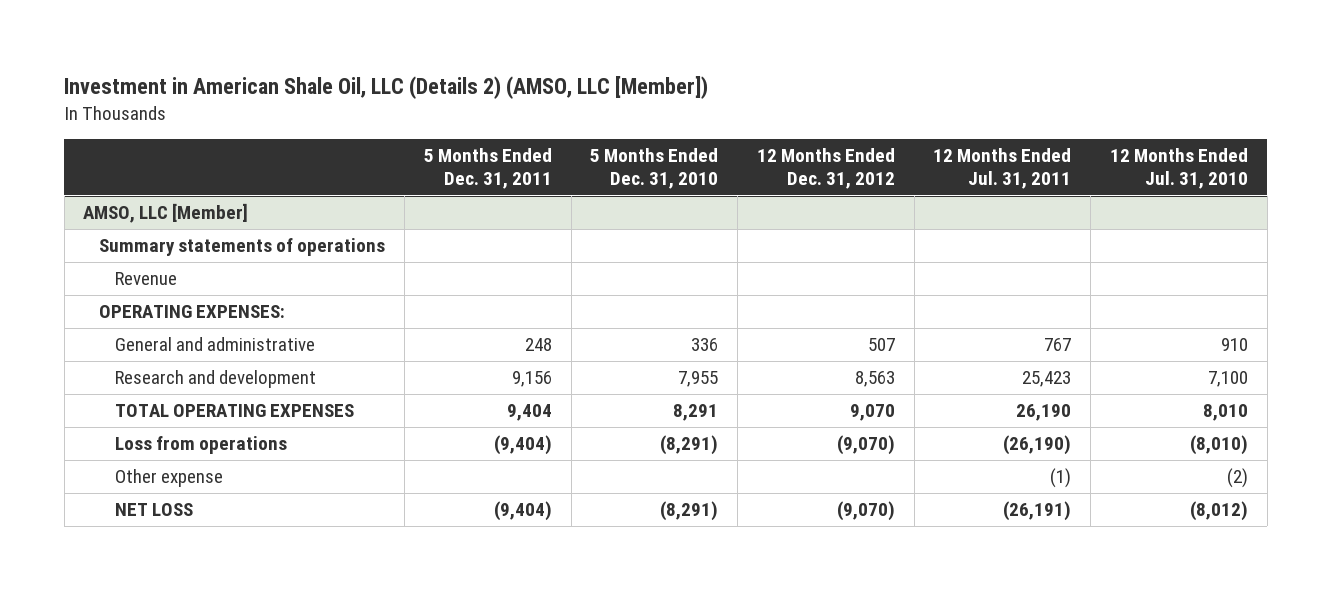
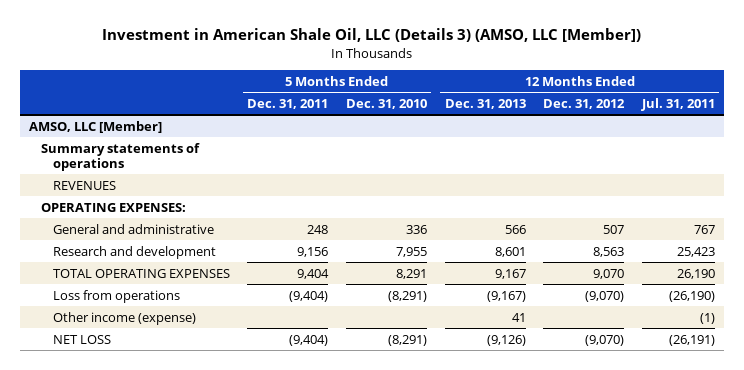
[64,75,709,99] Investment in American Shale Oil, LLC (Details 2) (AMSO, LLC [Member]) -> [102,28,642,43] Investment in American Shale Oil, LLC (Details 3) (AMSO, LLC [Member])
[1109,148,1248,190] 12 Months Ended Jul. 31, 2010 -> none
none -> [444,98,526,109] Dec. 31, 2013
[115,272,178,286] Revenue -> [52,180,116,190] REVENUES
[115,469,224,488] Other expense -> [52,311,196,325] Other income (expense)

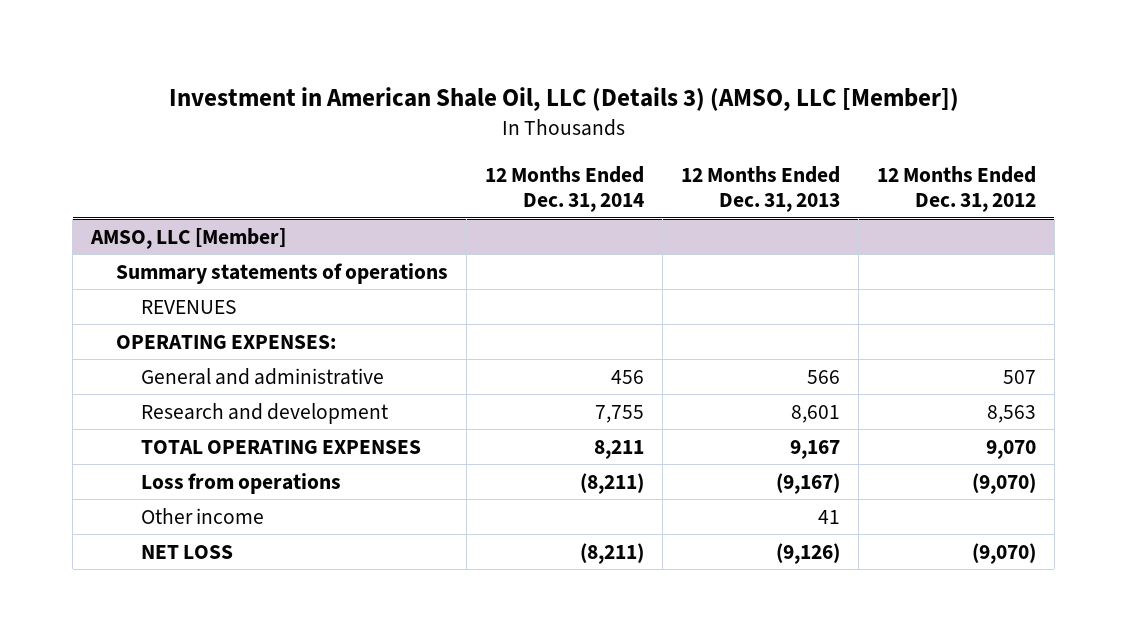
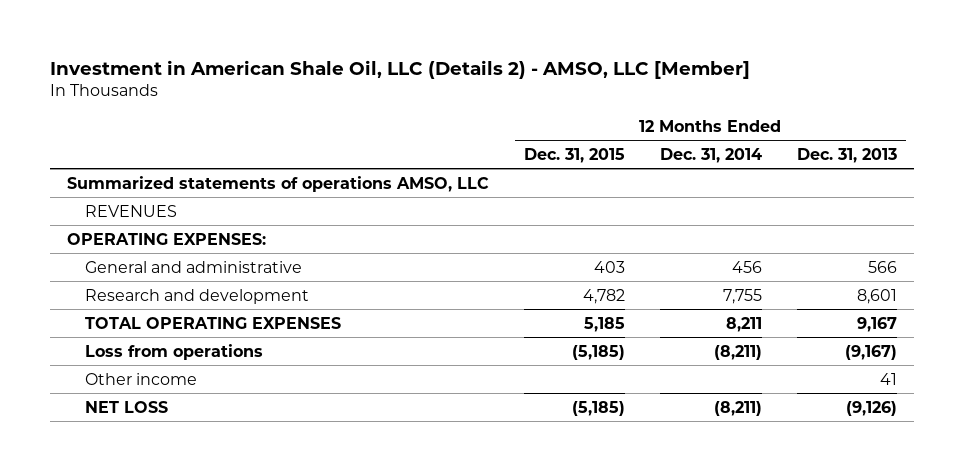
[168,87,959,112] Investment in American Shale Oil, LLC (Details 3) (AMSO, LLC [Member]) -> [49,59,750,79] Investment in American Shale Oil, LLC (Details 2) - AMSO, LLC [Member]
[876,165,1036,213] 12 Months Ended Dec. 31, 2012 -> none
none -> [524,147,626,163] Dec. 31, 2015
[90,227,287,249] AMSO, LLC [Member] -> none
[115,262,448,284] Summary statements of operations -> [67,175,490,192] Summarized statements of operations AMSO, LLC

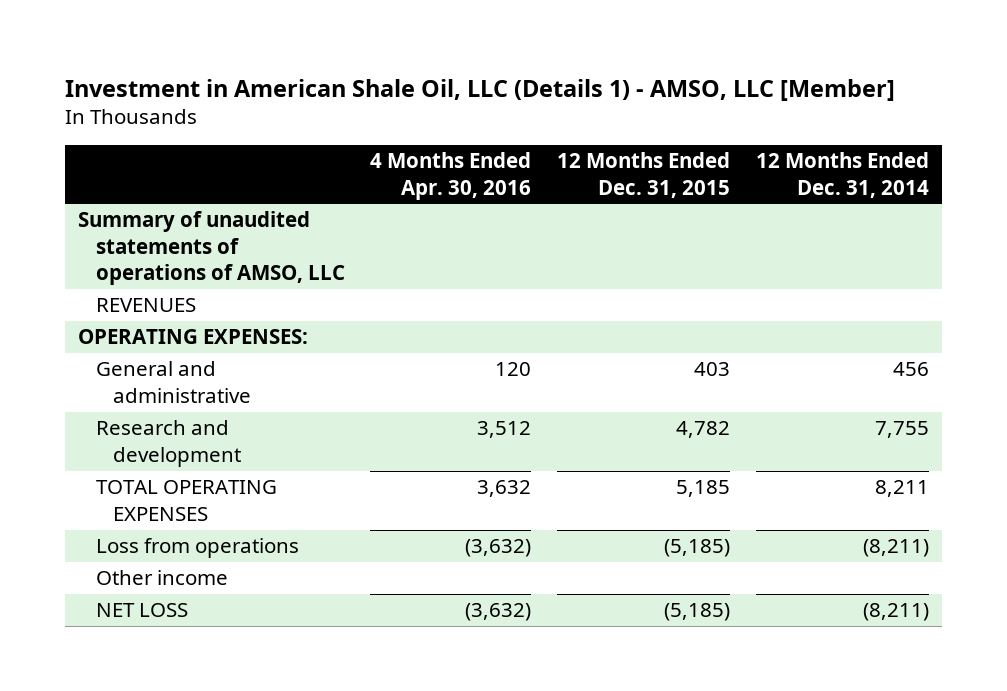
[49,59,750,79] Investment in American Shale Oil, LLC (Details 2) - AMSO, LLC [Member] -> [65,78,896,101] Investment in American Shale Oil, LLC (Details 1) - AMSO, LLC [Member]
[796,147,897,163] Dec. 31, 2013 -> none
none -> [370,152,532,200] 4 Months Ended Apr. 30, 2016
[67,175,490,192] Summarized statements of operations AMSO, LLC -> [78,211,345,286] Summary of unaudited statements of operations of AMSO, LLC

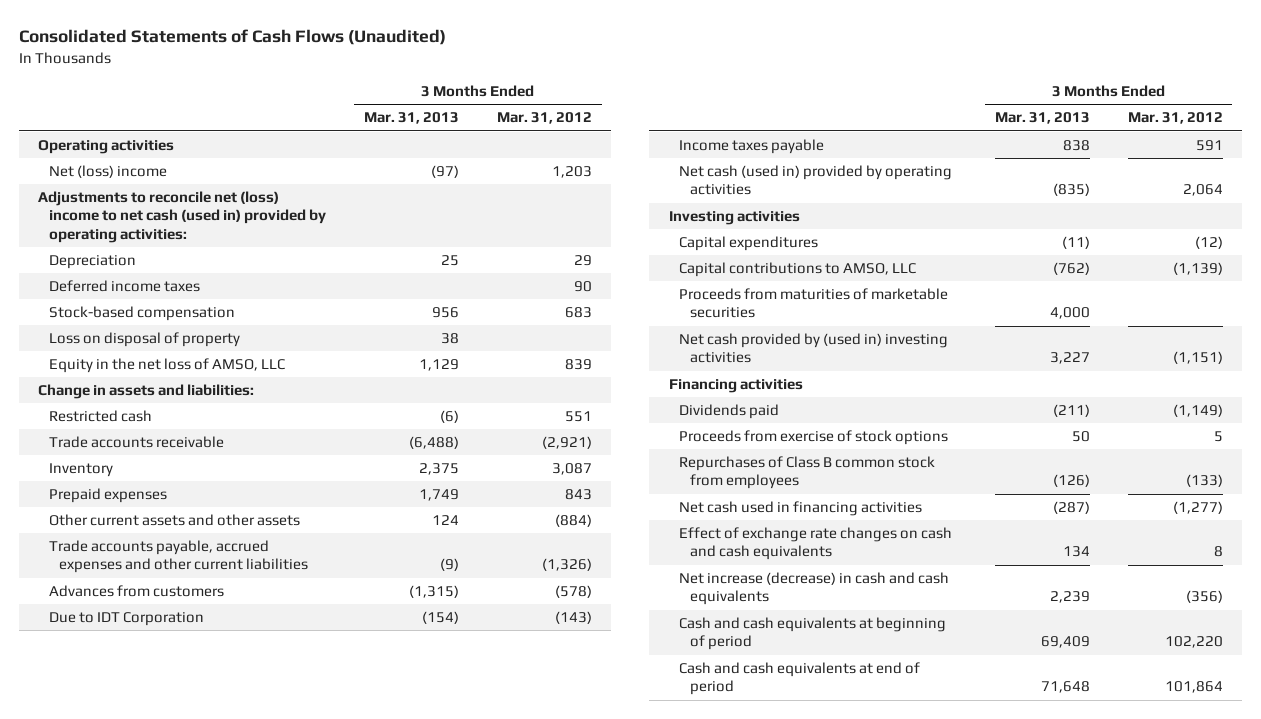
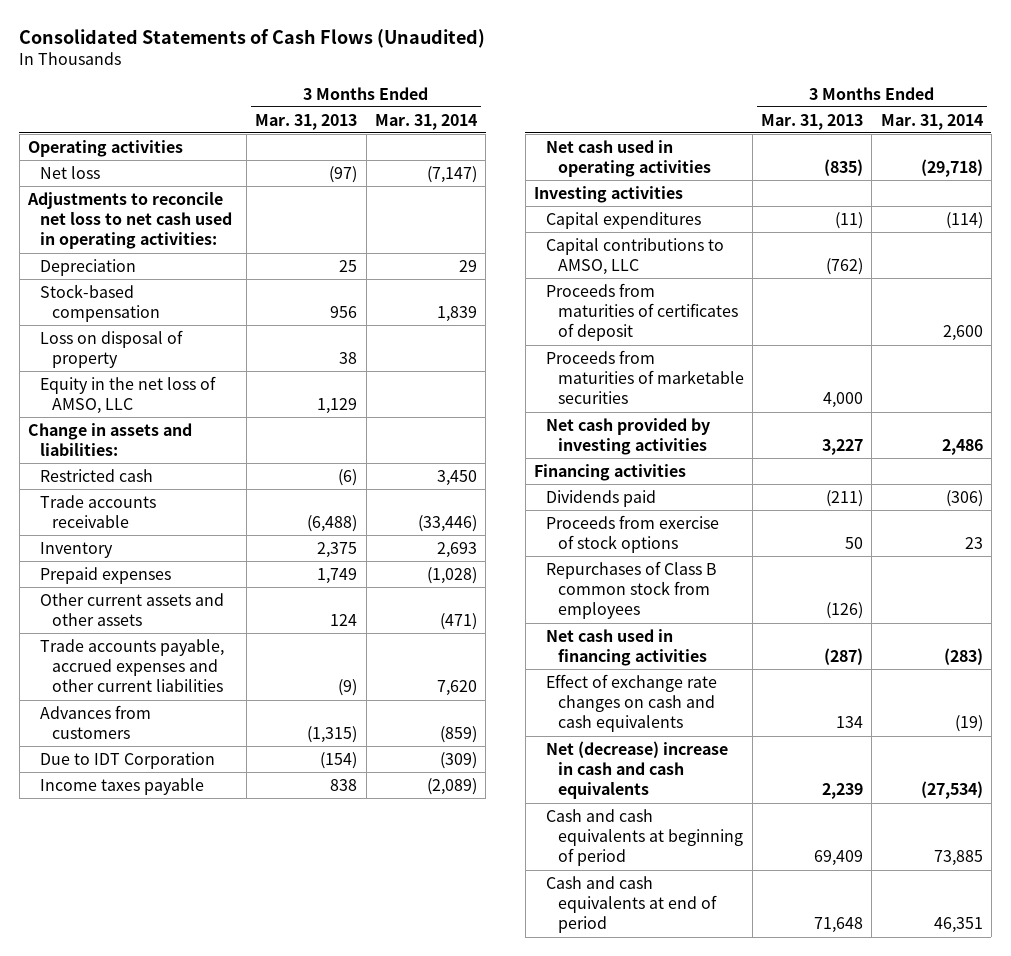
[497,112,593,125] Mar. 31, 2012 -> none
none -> [374,113,477,130] Mar. 31, 2014
[48,165,167,179] Net (loss) income -> [39,165,100,179] Net loss
[37,191,326,243] Adjustments to reconcile net (loss) income to net cash (used in) provided by operating activities: -> [27,191,232,250] Adjustments to reconcile net loss to net cash used in operating activities:
[48,280,200,293] Deferred income taxes -> none
[679,165,953,196] Net cash (used in) provided by operating activities -> [545,139,711,178] Net cash used in operating activities
none -> [545,282,738,342] Proceeds from maturities of certificates of deposit
[679,333,949,364] Net cash provided by (used in) investing activities -> [545,417,710,456] Net cash provided by investing activities
[679,572,950,606] Net increase (decrease) in cash and cash equivalents -> [545,740,728,800] Net (decrease) increase in cash and cash equivalents

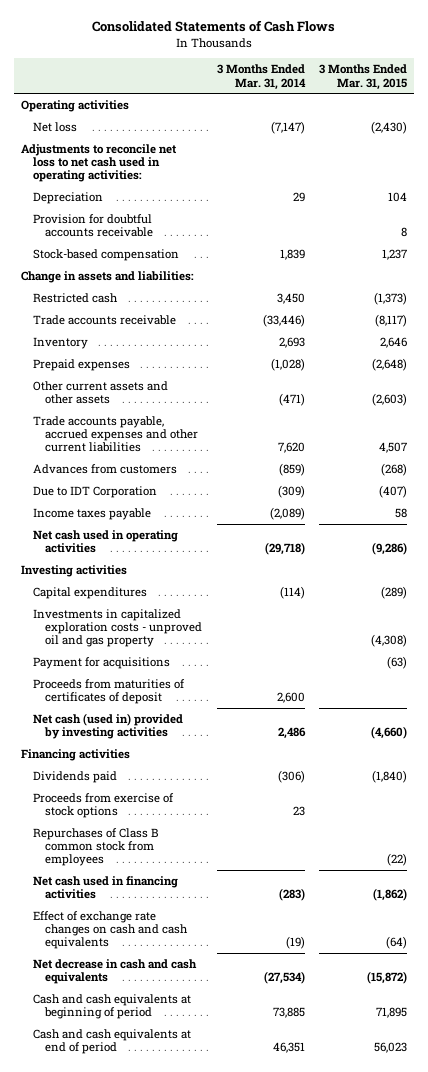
[19,28,486,48] Consolidated Statements of Cash Flows (Unaudited) -> [91,20,335,33] Consolidated Statements of Cash Flows
[255,113,358,130] Mar. 31, 2013 -> none
none -> [319,64,408,90] 3 Months Ended Mar. 31, 2015
none -> [32,213,153,238] Provision for doubtful accounts receivable
[39,329,183,369] Loss on disposal of property -> none
[39,375,216,415] Equity in the net loss of AMSO, LLC -> none
[545,237,724,276] Capital contributions to AMSO, LLC -> none
none -> [32,608,202,648] Investments in capitalized exploration costs - unproved oil and gas property
none -> [32,656,170,669] Payment for acquisitions
[545,349,744,405] Proceeds from maturities of marketable securities -> none
[545,417,710,456] Net cash provided by investing activities -> [32,712,183,740] Net cash (used in) provided by investing activities
[545,740,728,800] Net (decrease) increase in cash and cash equivalents -> [32,958,197,985] Net decrease in cash and cash equivalents

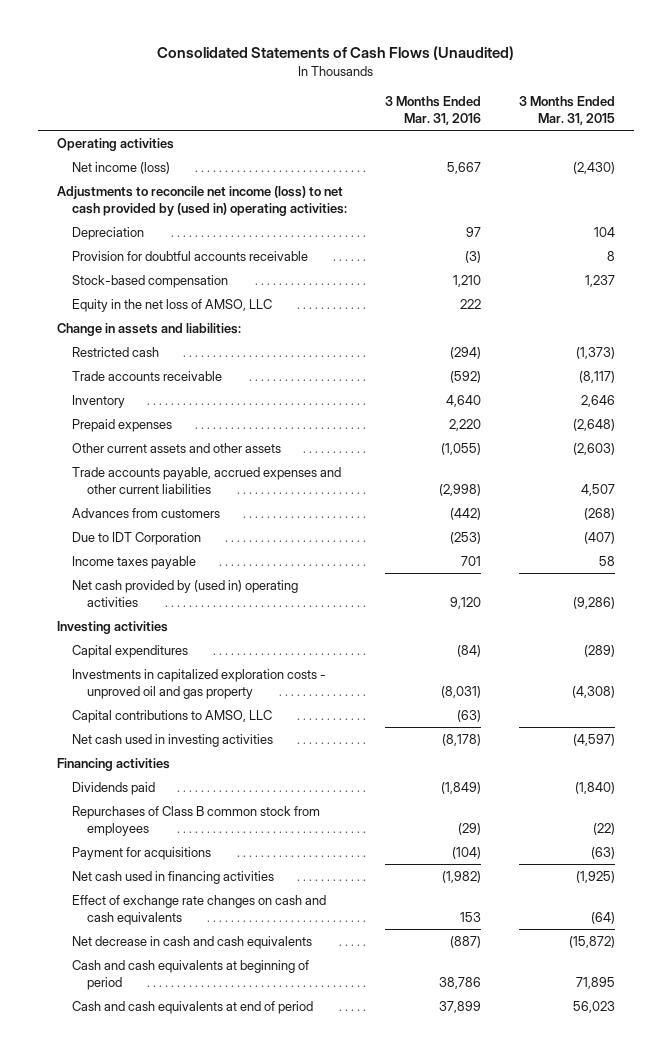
[91,20,335,33] Consolidated Statements of Cash Flows -> [156,46,514,61] Consolidated Statements of Cash Flows (Unaudited)
[216,64,306,90] 3 Months Ended Mar. 31, 2014 -> none
none -> [384,96,481,125] 3 Months Ended Mar. 31, 2016
[32,121,77,132] Net loss -> [71,162,170,175] Net income (loss)
[20,143,177,183] Adjustments to reconcile net loss to net cash used in operating activities: -> [56,186,347,216] Adjustments to reconcile net income (loss) to net cash provided by (used in) operating activities:
none -> [71,299,272,313] Equity in the net loss of AMSO, LLC
[32,529,178,554] Net cash used in operating activities -> [71,580,298,607] Net cash provided by (used in) operating activities
[32,678,185,705] Proceeds from maturities of certificates of deposit -> none
none -> [71,710,272,724] Capital contributions to AMSO, LLC
[32,712,183,740] Net cash (used in) provided by investing activities -> [71,734,273,748] Net cash used in investing activities
[371,726,408,740] (4,660) -> [573,734,616,747] (4,597)
[32,792,174,819] Proceeds from exercise of stock options -> none
[32,656,170,669] Payment for acquisitions -> [71,847,211,861] Payment for acquisitions
[373,888,408,902] (1,862) -> [576,871,616,884] (1,925)

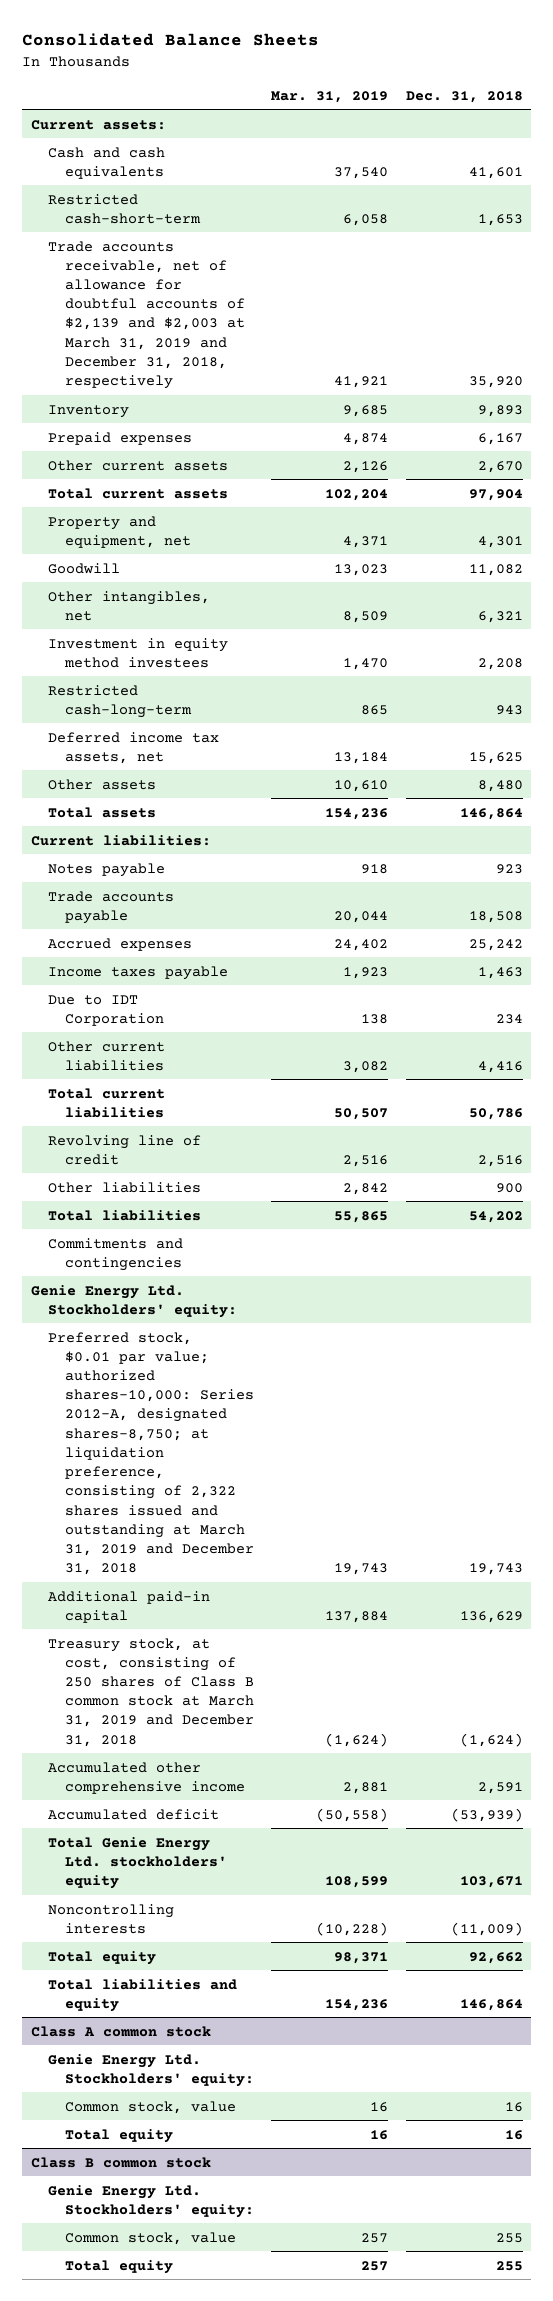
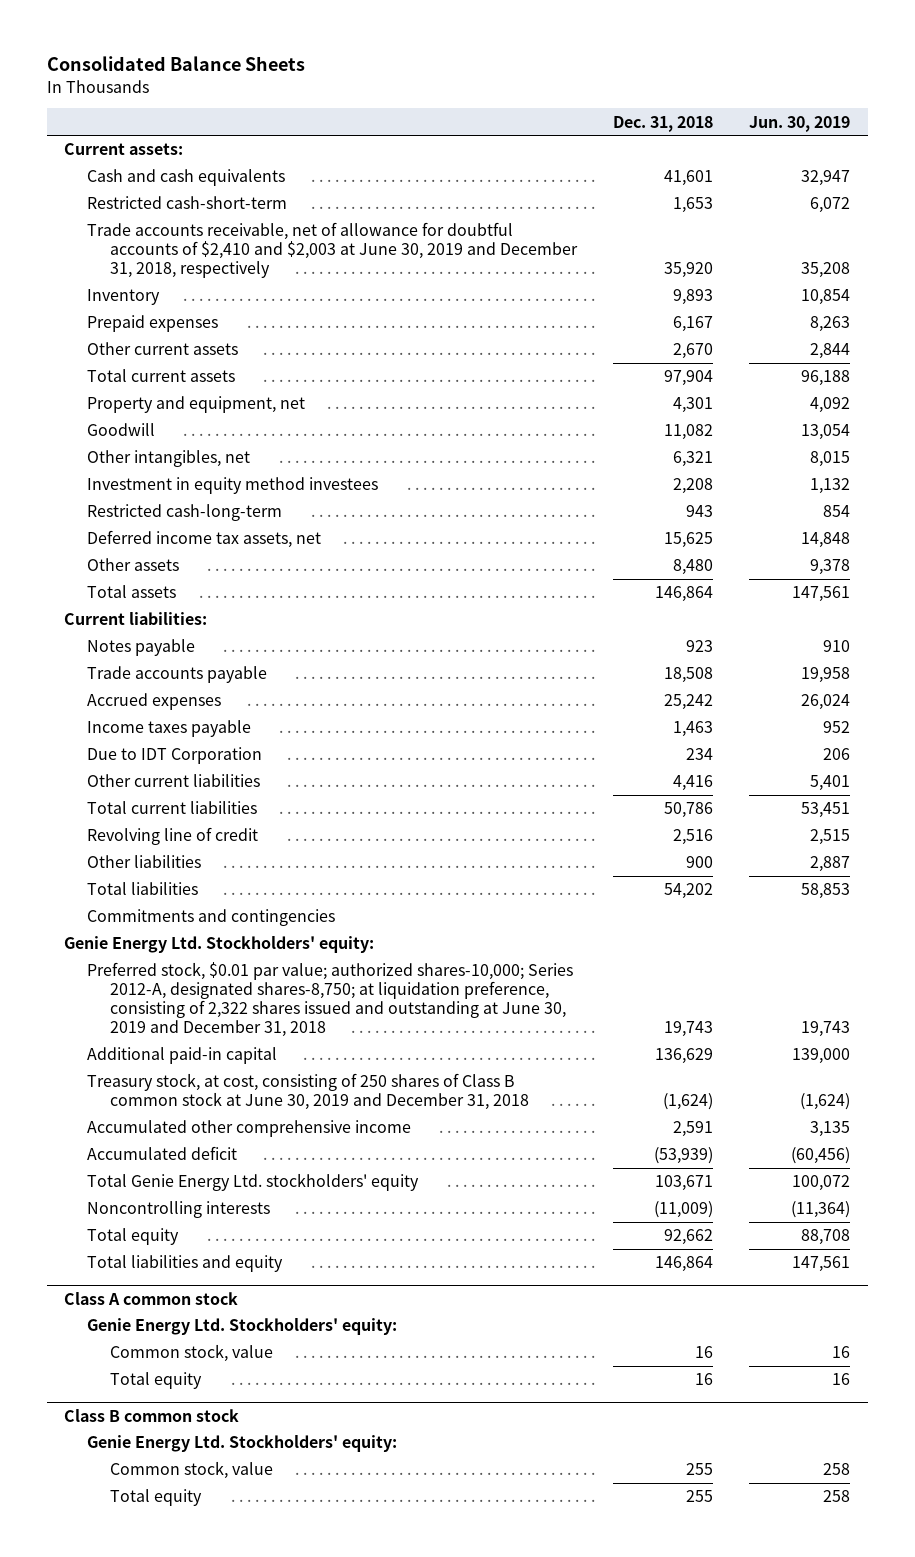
[271,90,389,103] Mar. 31, 2019 -> none
none -> [749,115,851,132] Jun. 30, 2019
[47,240,245,390] Trade accounts receivable, net of allowance for doubtful accounts of $2,139 and $2,003 at March 31, 2019 and December 31, 2018, respectively -> [87,222,579,279] Trade accounts receivable, net of allowance for doubtful accounts of $2,410 and $2,003 at June 30, 2019 and December 31, 2018, respectively
[47,1331,254,1576] Preferred stock, $0.01 par value; authorized shares-10,000: Series 2012-A, designated shares-8,750; at liquidation preference, consisting of 2,322 shares issued and outstanding at March 31, 2019 and December 31, 2018 -> [87,962,574,1038] Preferred stock, $0.01 par value; authorized shares-10,000; Series 2012-A, designated shares-8,750; at liquidation preference, consisting of 2,322 shares issued and outstanding at June 30, 2019 and December 31, 2018
[47,1637,254,1747] Treasury stock, at cost, consisting of 250 shares of Class B common stock at March 31, 2019 and December 31, 2018 -> [87,1073,530,1111] Treasury stock, at cost, consisting of 250 shares of Class B common stock at June 30, 2019 and December 31, 2018

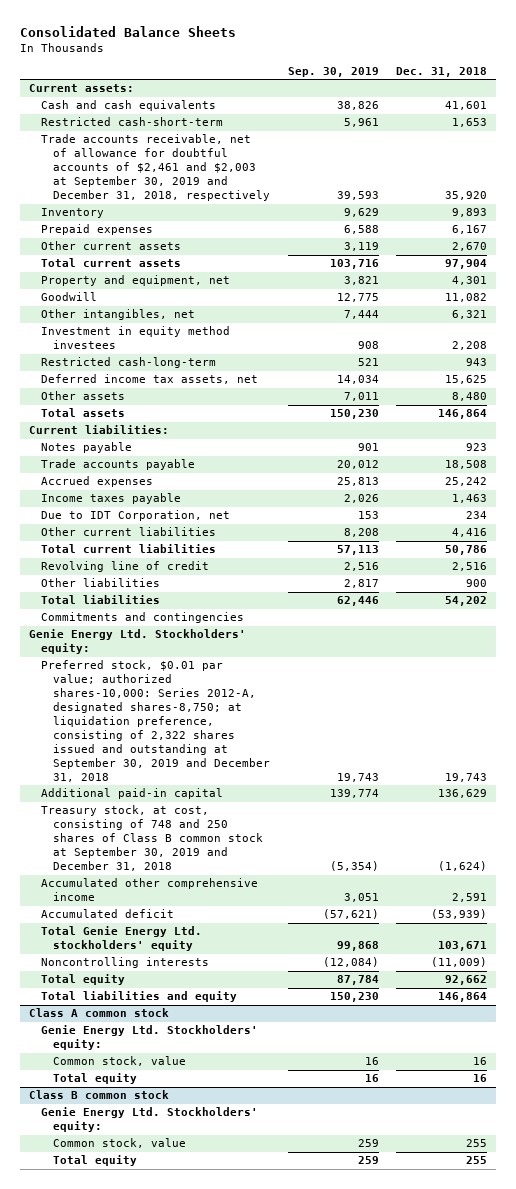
[749,115,851,132] Jun. 30, 2019 -> none
none -> [287,67,379,78] Sep. 30, 2019
[87,222,579,279] Trade accounts receivable, net of allowance for doubtful accounts of $2,410 and $2,003 at June 30, 2019 and December 31, 2018, respectively -> [40,134,270,202] Trade accounts receivable, net of allowance for doubtful accounts of $2,461 and $2,003 at September 30, 2019 and December 31, 2018, respectively
[87,747,263,765] Due to IDT Corporation -> [40,510,230,522] Due to IDT Corporation, net
[87,962,574,1038] Preferred stock, $0.01 par value; authorized shares-10,000; Series 2012-A, designated shares-8,750; at liquidation preference, consisting of 2,322 shares issued and outstanding at June 30, 2019 and December 31, 2018 -> [40,660,270,783] Preferred stock, $0.01 par value; authorized shares-10,000: Series 2012-A, designated shares-8,750; at liquidation preference, consisting of 2,322 shares issued and outstanding at September 30, 2019 and December 31, 2018
[87,1073,530,1111] Treasury stock, at cost, consisting of 250 shares of Class B common stock at June 30, 2019 and December 31, 2018 -> [40,805,263,872] Treasury stock, at cost, consisting of 748 and 250 shares of Class B common stock at September 30, 2019 and December 31, 2018

